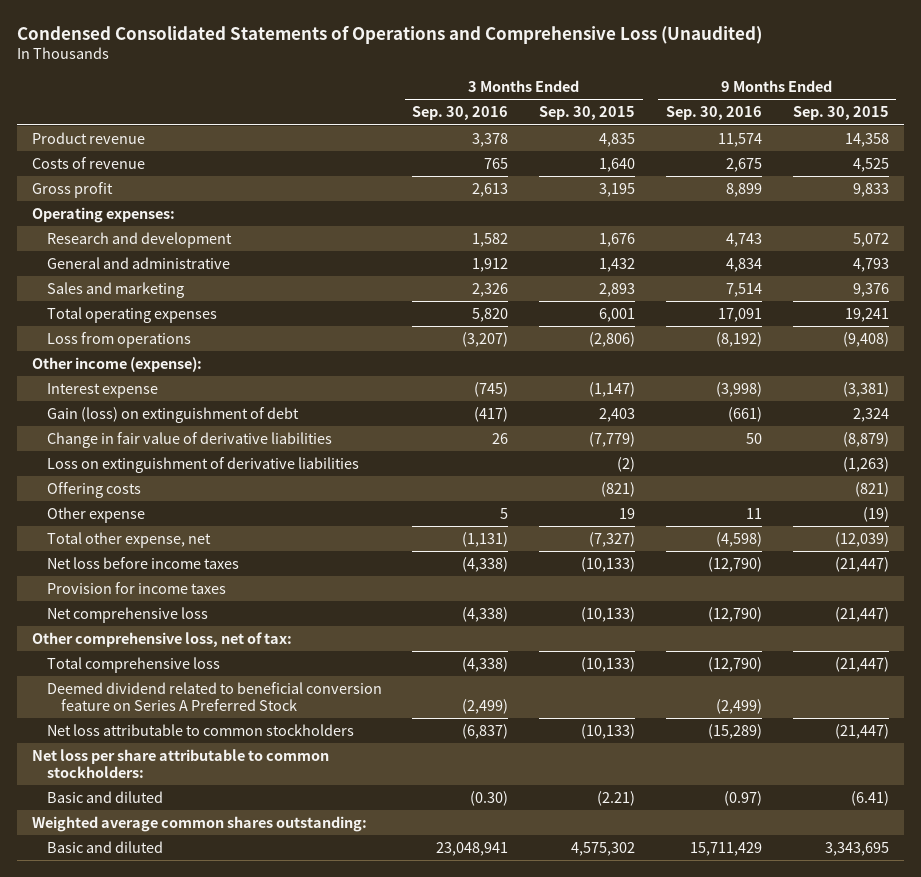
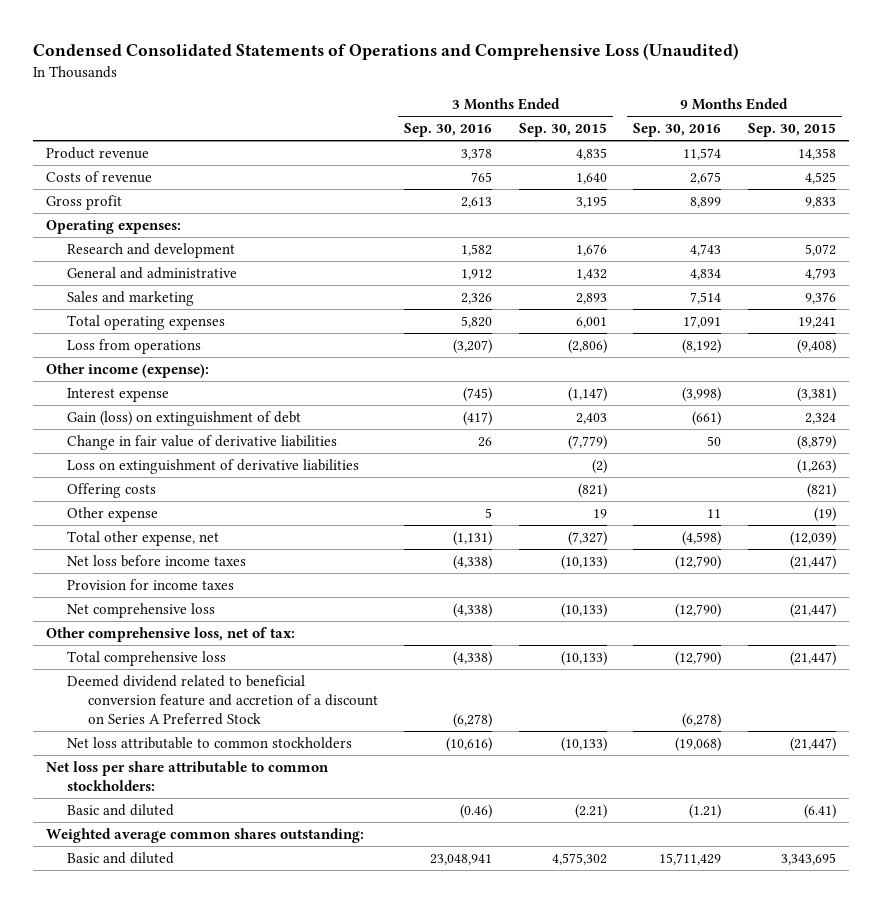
[46,681,382,711] Deemed dividend related to beneficial conversion feature on Series A Preferred Stock -> [66,675,378,725] Deemed dividend related to beneficial conversion feature and accretion of a discount on Series A Preferred Stock
[462,698,509,714] (2,499) -> [453,712,493,728] (6,278)
[715,698,762,714] (2,499) -> [682,712,722,728] (6,278)
[462,723,509,739] (6,837) -> [446,737,493,753] (10,616)
[707,723,762,739] (15,289) -> [675,737,722,753] (19,068)
[470,790,509,806] (0.30) -> [460,804,493,820] (0.46)
[723,790,762,806] (0.97) -> [689,804,722,820] (1.21)

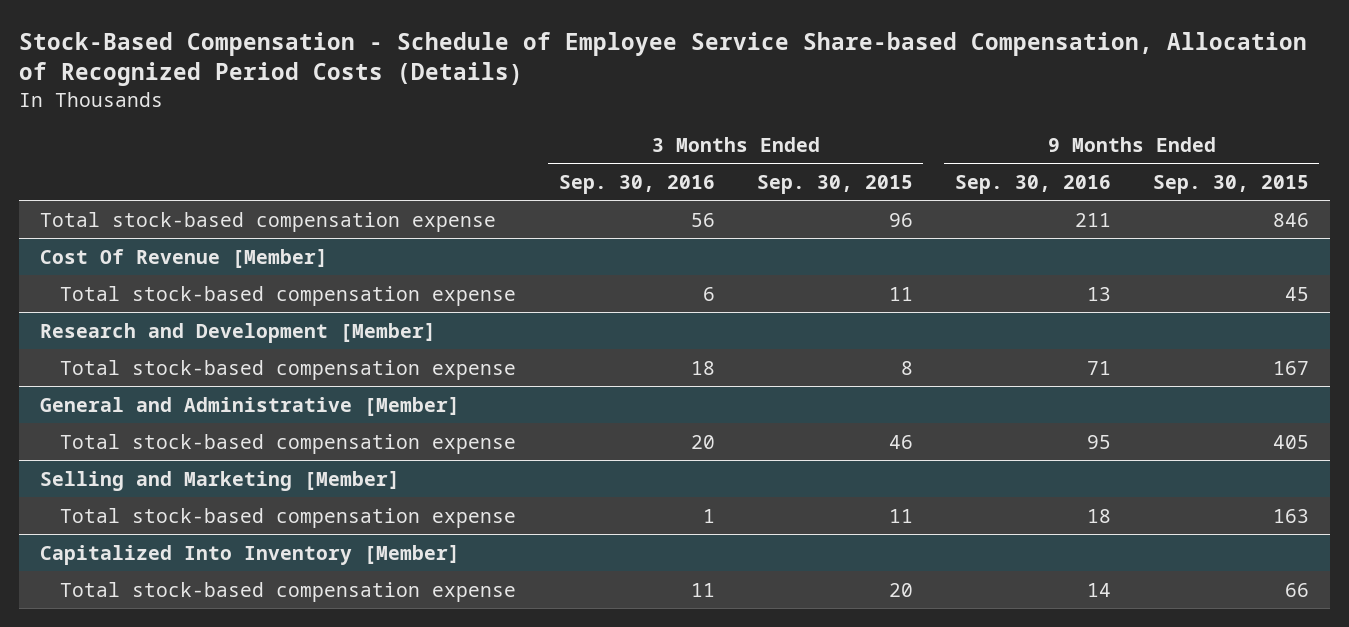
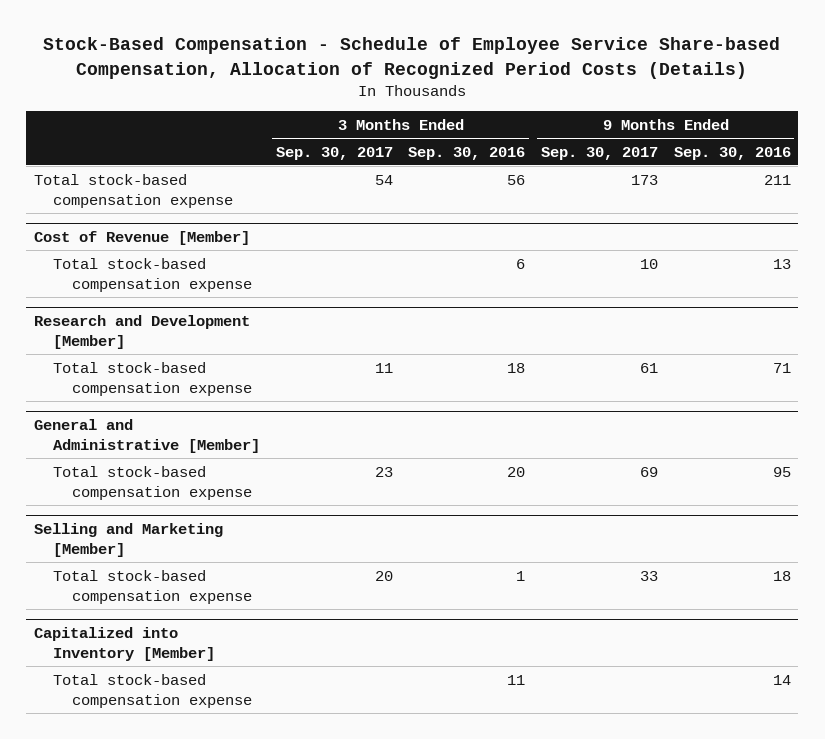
[756,174,913,194] Sep. 30, 2015 -> none
[1152,174,1309,194] Sep. 30, 2015 -> none
none -> [275,146,393,160] Sep. 30, 2017
none -> [540,146,658,160] Sep. 30, 2017
[40,248,329,268] Cost Of Revenue [Member] -> [34,230,251,245] Cost of Revenue [Member]
[40,544,461,565] Capitalized Into Inventory [Member] -> [34,626,216,661] Capitalized into Inventory [Member]

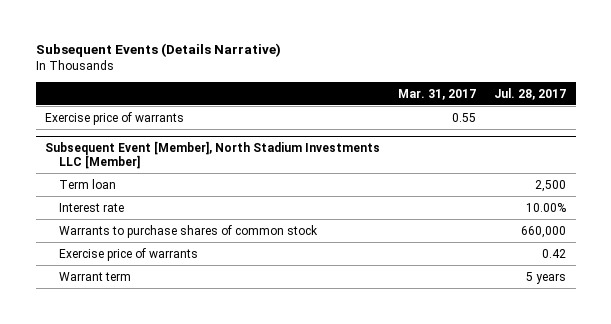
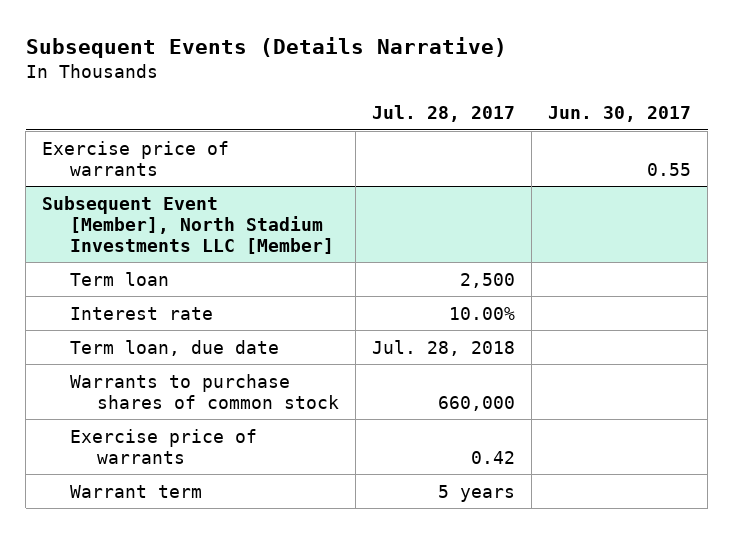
[398,88,477,100] Mar. 31, 2017 -> none
none -> [548,106,692,123] Jun. 30, 2017
none -> [69,339,279,356] Term loan, due date

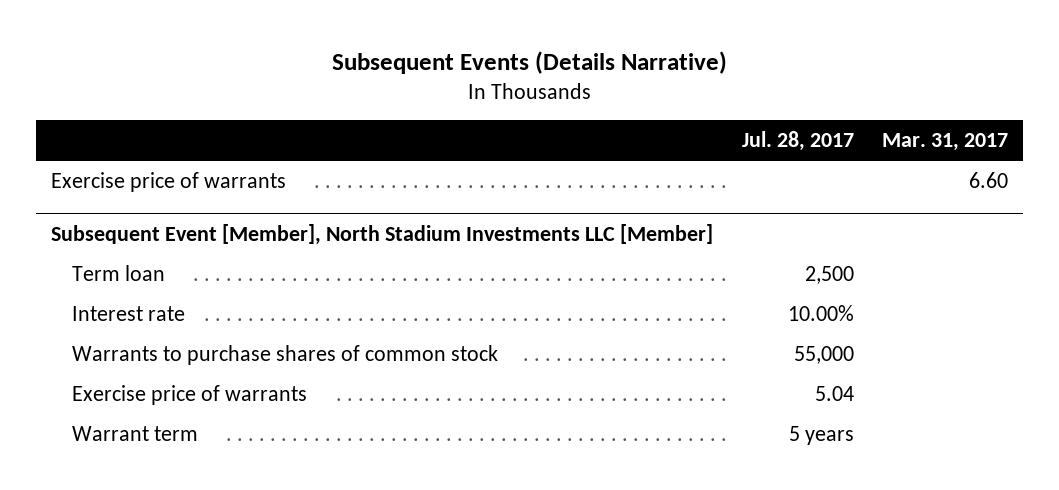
[548,106,692,123] Jun. 30, 2017 -> none
none -> [882,133,1009,152] Mar. 31, 2017
[69,339,279,356] Term loan, due date -> none
[437,395,515,411] 660,000 -> [793,346,854,365] 55,000
[470,450,515,464] 0.42 -> [814,386,854,402] 5.04

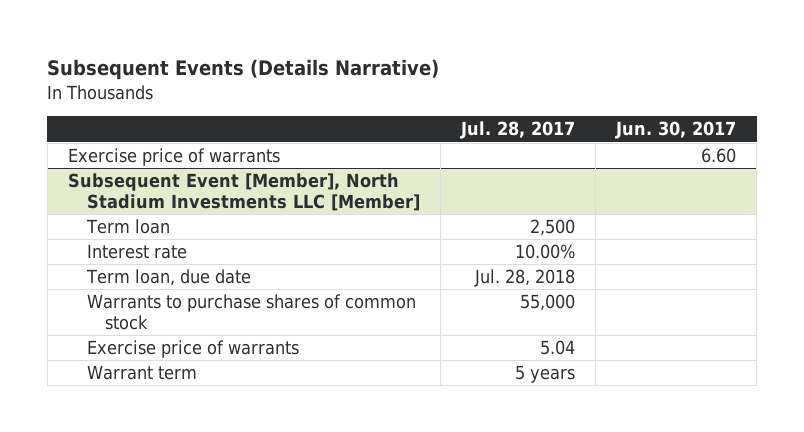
[882,133,1009,152] Mar. 31, 2017 -> none
none -> [615,121,737,140] Jun. 30, 2017
none -> [85,269,251,287] Term loan, due date

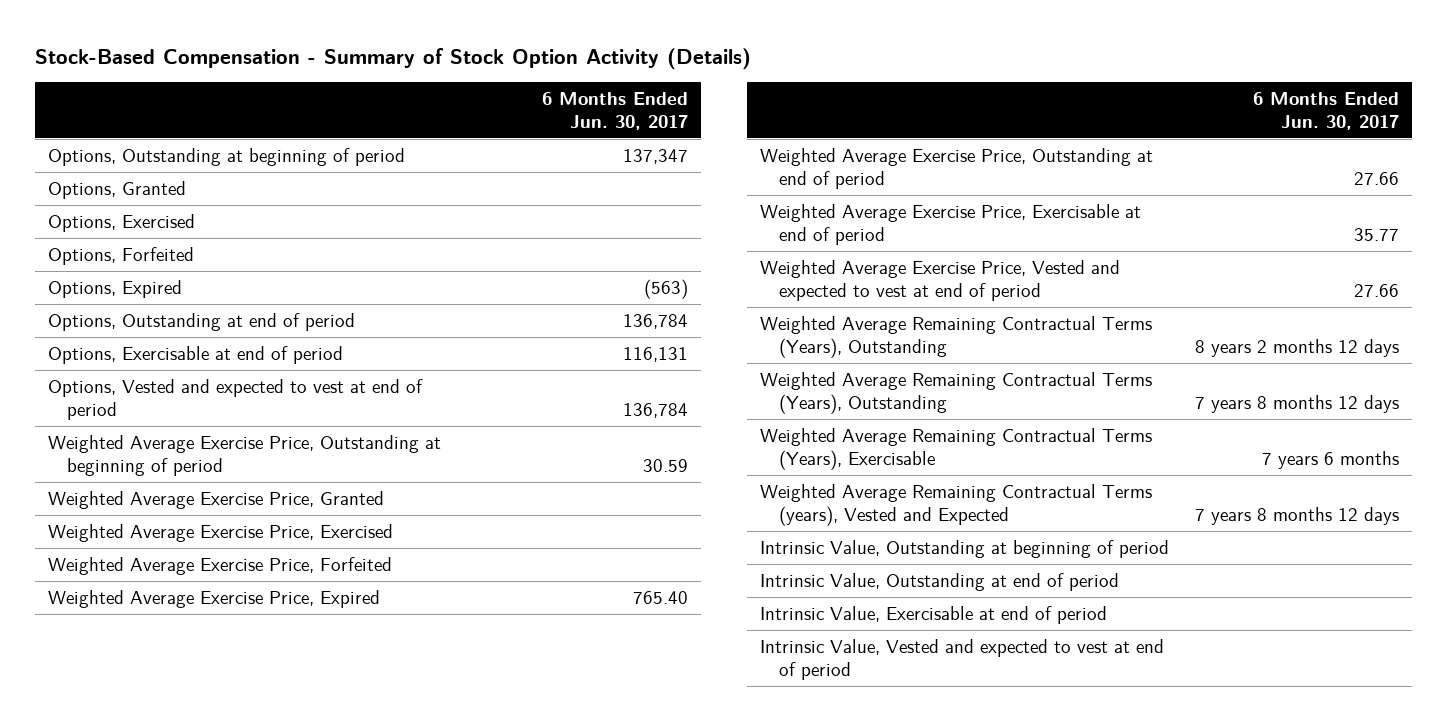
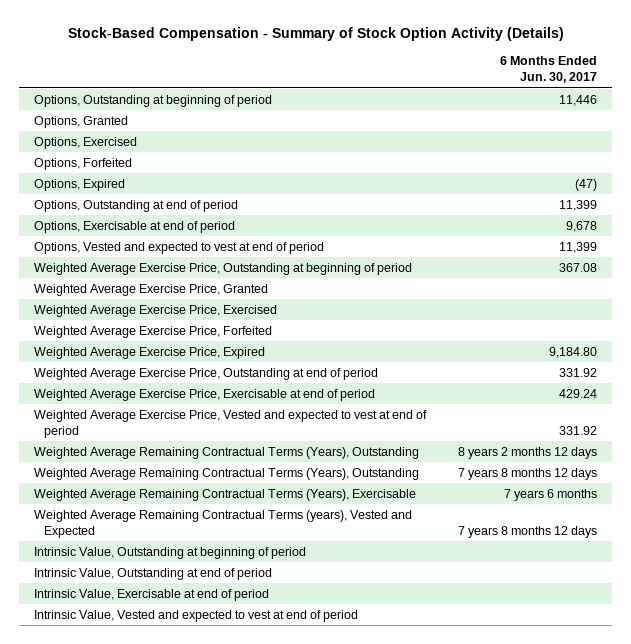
[622,149,688,165] 137,347 -> [558,94,597,106] 11,446
[643,279,688,300] (563) -> [574,178,597,191] (47)
[622,314,688,330] 136,784 -> [558,199,597,211] 11,399
[622,347,688,363] 116,131 -> [565,220,597,232] 9,678
[622,402,688,418] 136,784 -> [558,241,597,253] 11,399
[642,458,688,472] 30.59 -> [558,262,597,272] 367.08
[632,591,688,605] 765.40 -> [548,346,597,358] 9,184.80
[1354,171,1400,185] 27.66 -> [558,367,597,377] 331.92
[1354,227,1400,241] 35.77 -> [558,388,597,398] 429.24
[1354,283,1400,297] 27.66 -> [558,425,597,435] 331.92

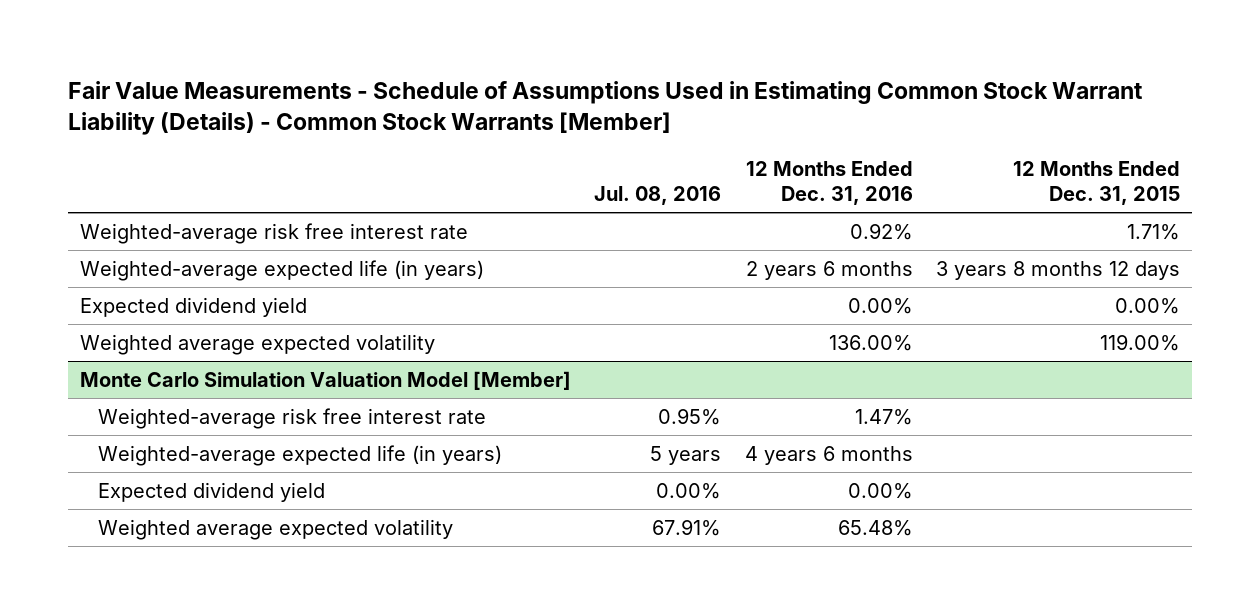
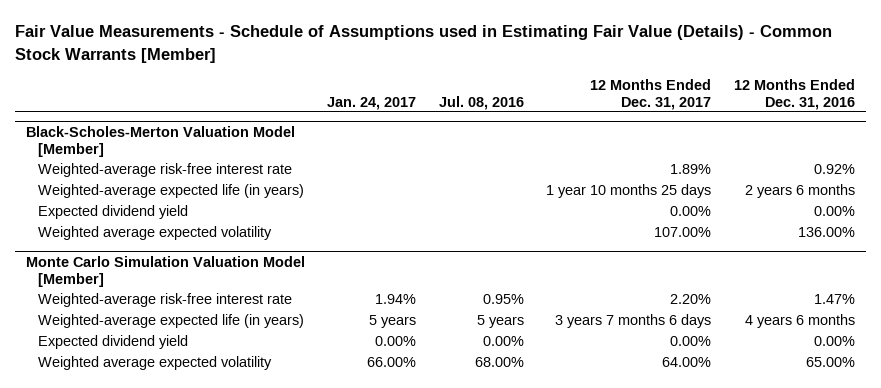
[67,80,1143,135] Fair Value Measurements - Schedule of Assumptions Used in Estimating Common Stock Warrant Liability (Details) - Common Stock Warrants [Member] -> [14,25,832,63] Fair Value Measurements - Schedule of Assumptions used in Estimating Fair Value (Details) - Common Stock Warrants [Member]
[1013,160,1181,205] 12 Months Ended Dec. 31, 2015 -> none
none -> [327,96,417,110] Jan. 24, 2017
none -> [590,78,712,110] 12 Months Ended Dec. 31, 2017
none -> [25,125,295,157] Black-Scholes-Merton Valuation Model [Member]
[79,223,468,245] Weighted-average risk free interest rate -> [37,163,292,178] Weighted-average risk-free interest rate
[97,408,486,430] Weighted-average risk free interest rate -> [37,293,292,308] Weighted-average risk-free interest rate
[652,519,722,537] 67.91% -> [474,357,524,368] 68.00%
[837,520,913,537] 65.48% -> [805,357,855,368] 65.00%

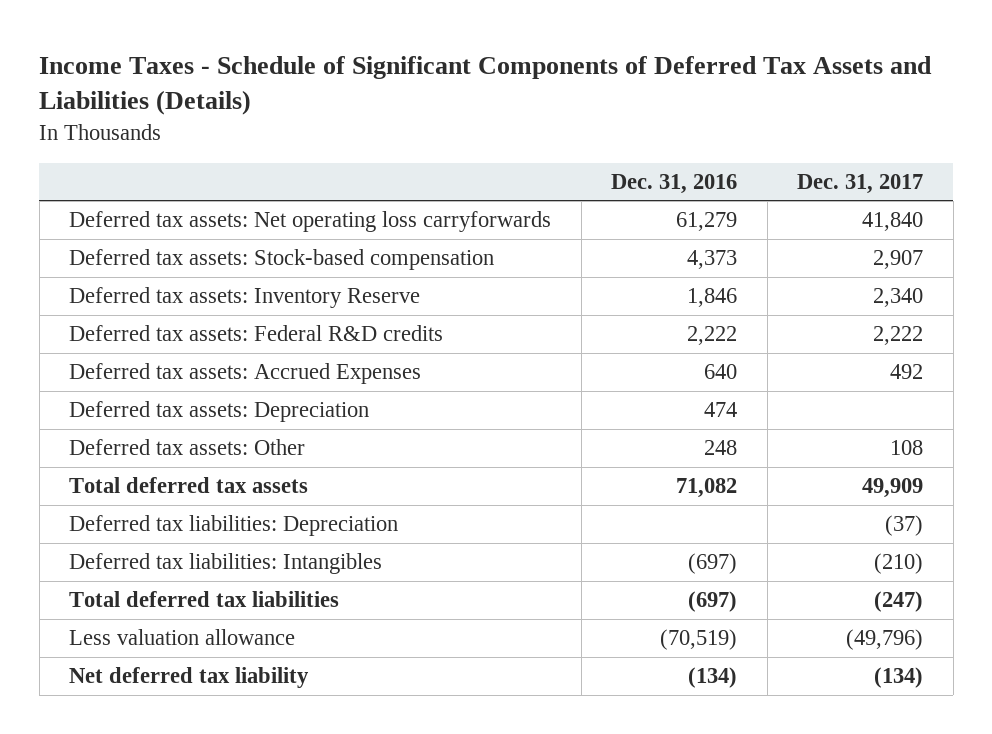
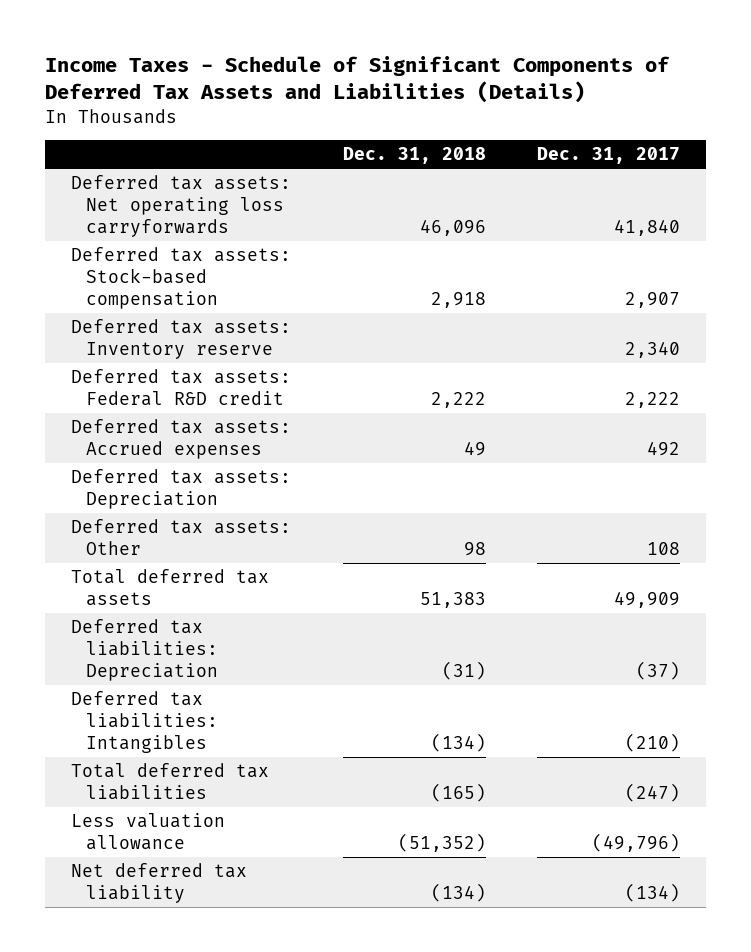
[611,173,738,194] Dec. 31, 2016 -> none
none -> [342,147,486,165] Dec. 31, 2018
[69,287,421,309] Deferred tax assets: Inventory Reserve -> [70,319,291,360] Deferred tax assets: Inventory reserve
[69,325,444,342] Deferred tax assets: Federal R&D credits -> [70,369,291,407] Deferred tax assets: Federal R&D credit
[69,363,422,385] Deferred tax assets: Accrued Expenses -> [70,419,291,460] Deferred tax assets: Accrued expenses

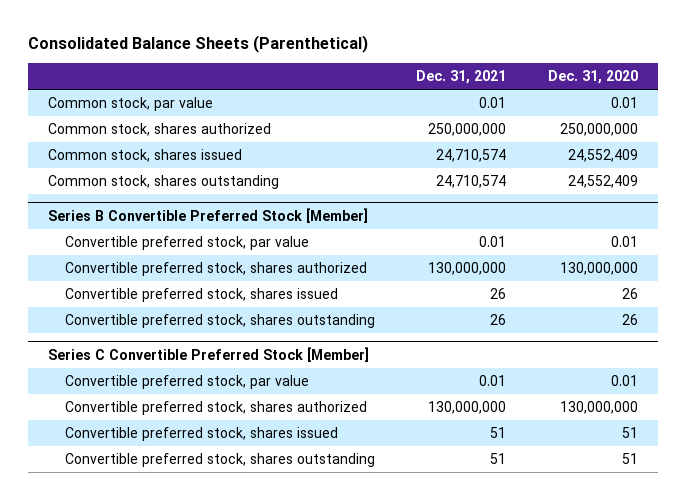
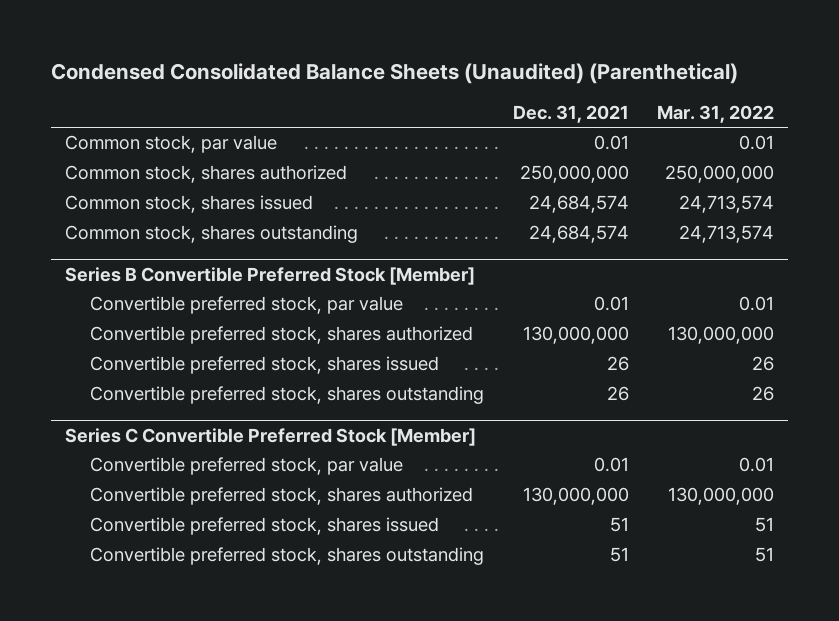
[27,35,368,54] Consolidated Balance Sheets (Parenthetical) -> [50,63,738,85] Condensed Consolidated Balance Sheets (Unaudited) (Parenthetical)
[547,69,638,84] Dec. 31, 2020 -> none
none -> [657,104,775,123] Mar. 31, 2022
[436,149,507,163] 24,710,574 -> [528,195,629,214] 24,684,574
[436,175,507,189] 24,710,574 -> [528,225,629,244] 24,684,574

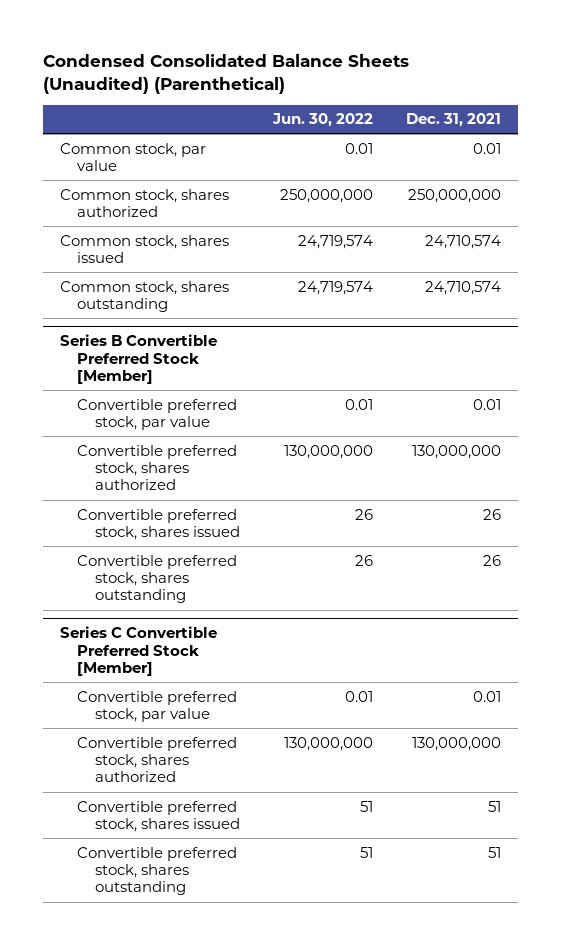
[657,104,775,123] Mar. 31, 2022 -> none
none -> [271,113,373,128] Jun. 30, 2022
[528,195,629,214] 24,684,574 -> [424,234,501,249] 24,710,574
[528,225,629,244] 24,684,574 -> [424,280,501,295] 24,710,574

